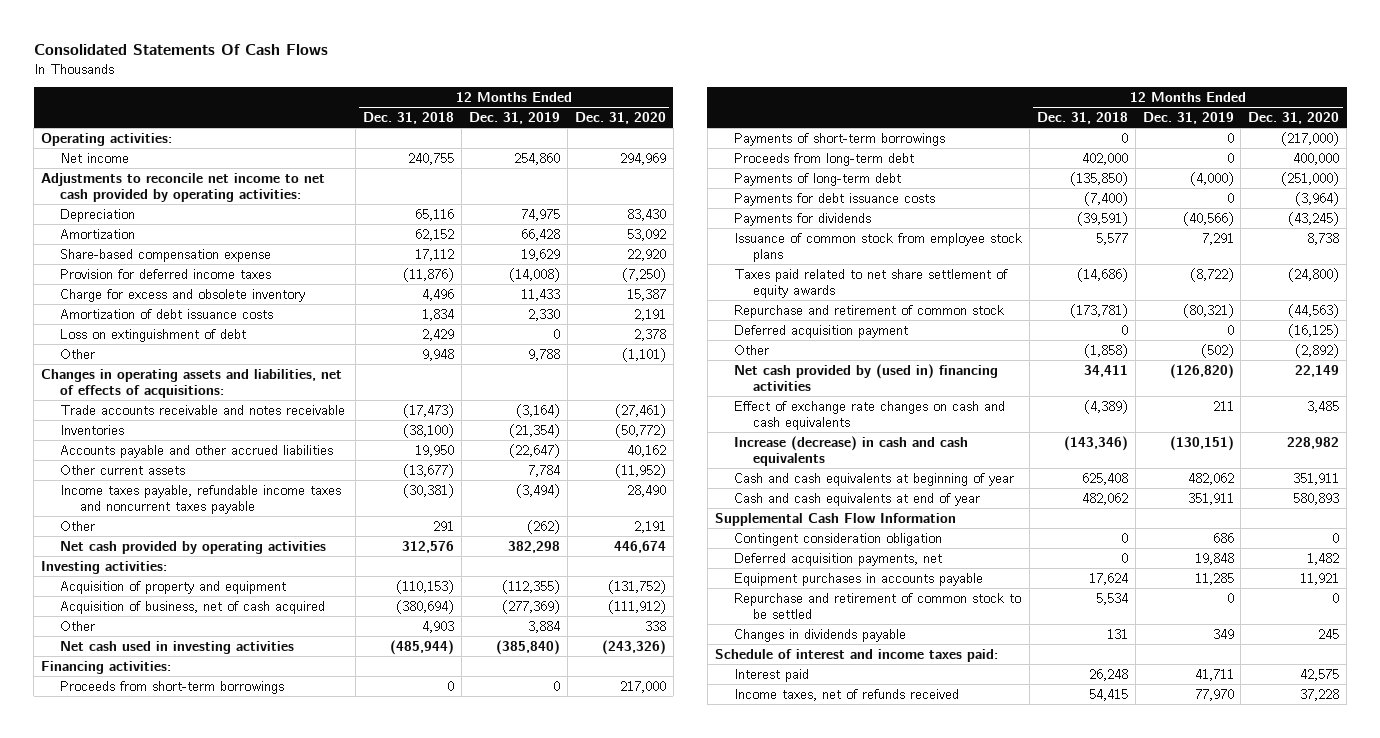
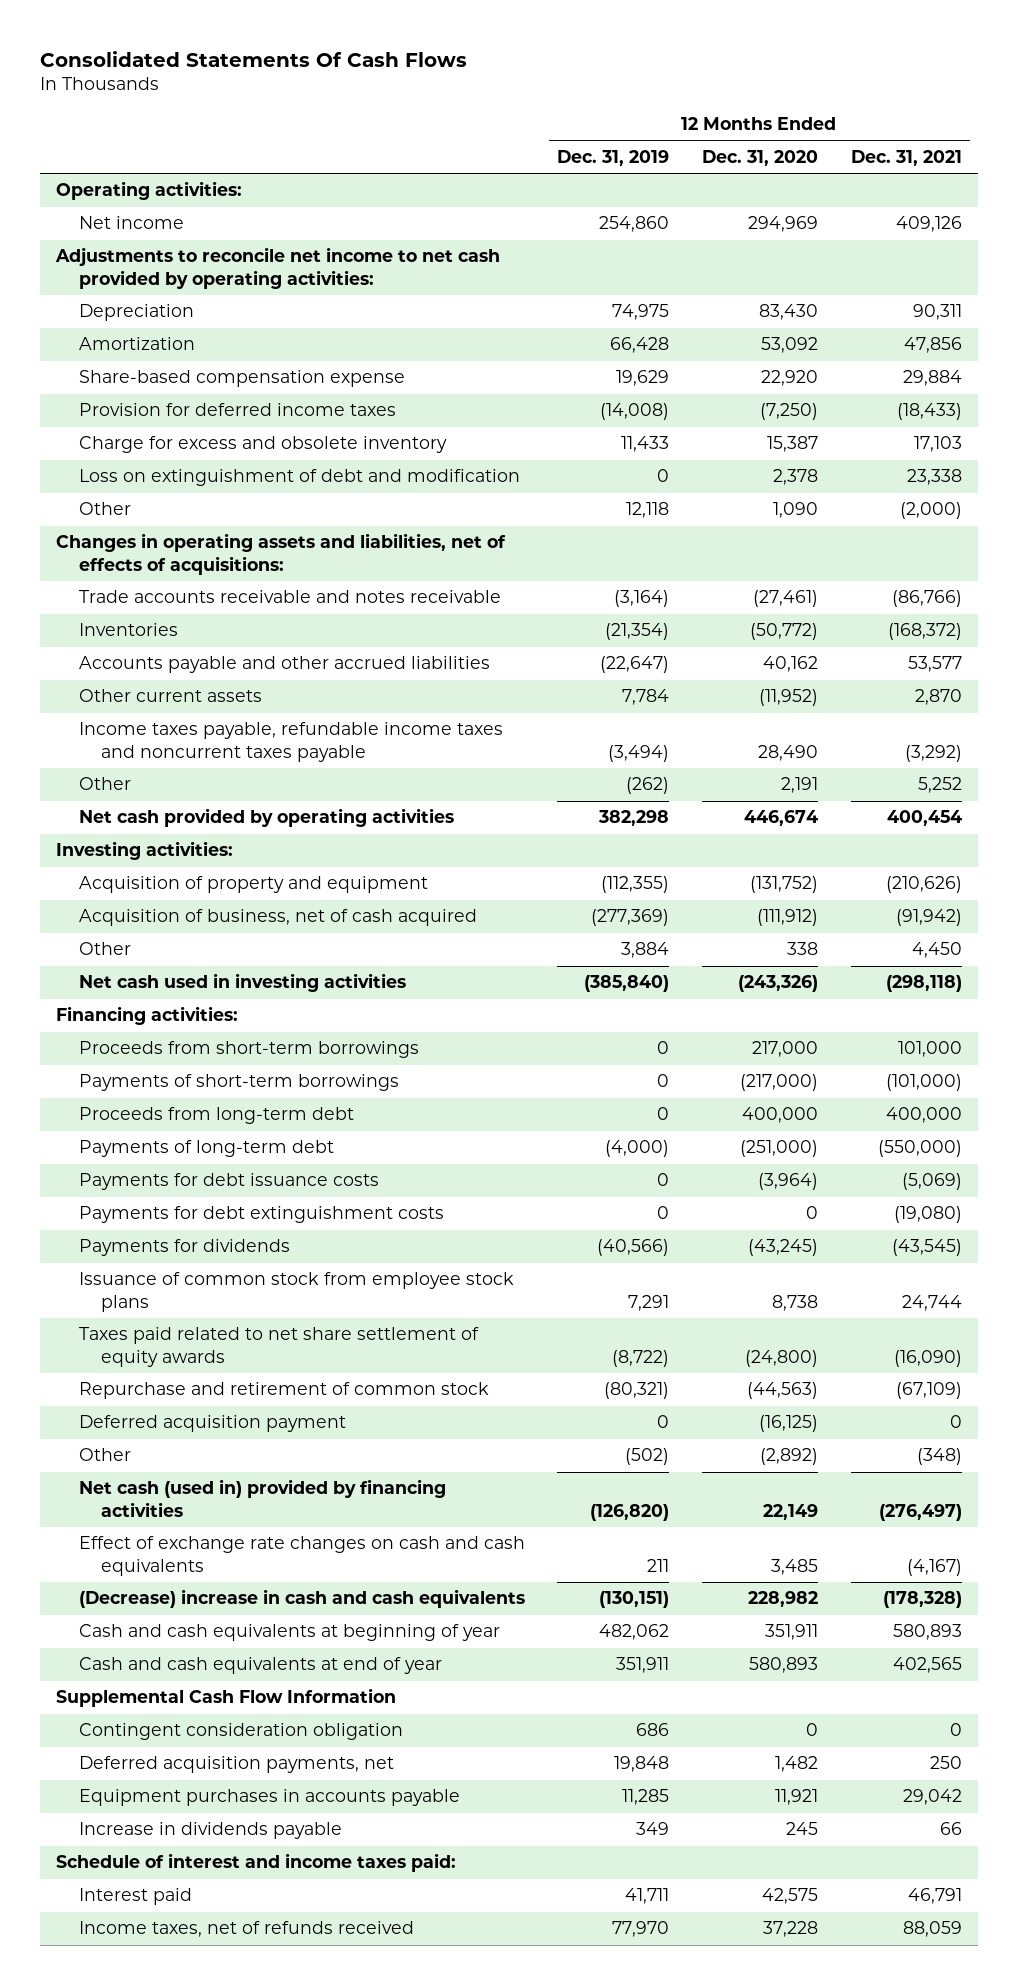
[363,112,455,125] Dec. 31, 2018 -> none
none -> [850,150,962,167] Dec. 31, 2021
[60,308,274,319] Amortization of debt issuance costs -> none
[60,328,247,342] Loss on extinguishment of debt -> [78,469,520,487] Loss on extinguishment of debt and modification
[527,348,560,361] 9,788 -> [626,502,670,519] 12,118
[621,347,666,362] (1,101) -> [772,502,818,519] 1,090
none -> [78,1206,444,1224] Payments for debt extinguishment costs
[734,363,999,391] Net cash provided by (used in) financing activities -> [78,1479,446,1517] Net cash (used in) provided by financing activities
[734,435,969,466] Increase (decrease) in cash and cash equivalents -> [78,1589,525,1609] (Decrease) increase in cash and cash equivalents
[734,592,1022,619] Repurchase and retirement of common stock to be settled -> none
[734,628,907,642] Changes in dividends payable -> [78,1822,342,1840] Increase in dividends payable

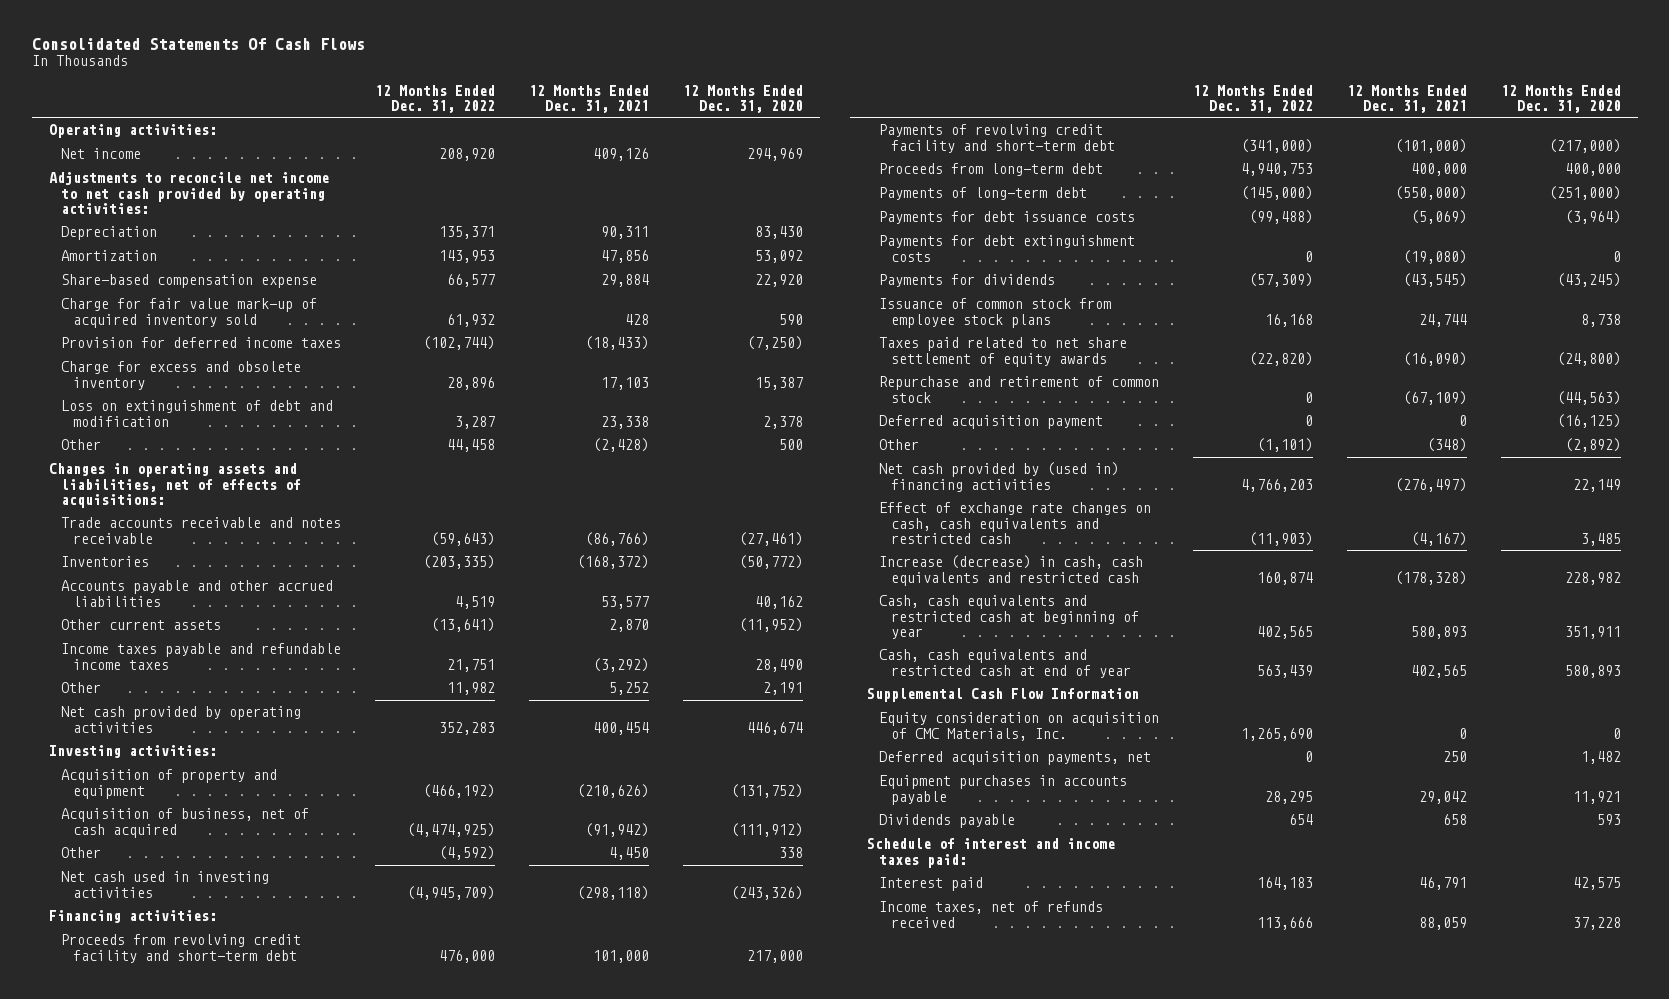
[557,150,670,167] Dec. 31, 2019 -> none
none -> [374,84,495,113] 12 Months Ended Dec. 31, 2022
none -> [60,298,317,328] Charge for fair value mark-up of acquired inventory sold
[772,502,818,519] 1,090 -> [778,439,803,451] 500
[899,502,962,520] (2,000) -> [592,438,649,453] (2,428)
[78,722,503,762] Income taxes payable, refundable income taxes and noncurrent taxes payable -> [60,643,341,670] Income taxes payable and refundable income taxes
[78,1041,419,1059] Proceeds from short-term borrowings -> [60,934,301,963] Proceeds from revolving credit facility and short-term debt
[78,1074,399,1092] Payments of short-term borrowings -> [878,124,1115,153] Payments of revolving credit facility and short-term debt
[78,1479,446,1517] Net cash (used in) provided by financing activities -> [878,462,1119,492] Net cash provided by (used in) financing activities
[78,1536,525,1576] Effect of exchange rate changes on cash and cash equivalents -> [878,502,1151,544] Effect of exchange rate changes on cash, cash equivalents and restricted cash
[78,1589,525,1609] (Decrease) increase in cash and cash equivalents -> [878,555,1143,586] Increase (decrease) in cash, cash equivalents and restricted cash
[78,1624,500,1642] Cash and cash equivalents at beginning of year -> [878,595,1139,639] Cash, cash equivalents and restricted cash at beginning of year
[78,1657,442,1675] Cash and cash equivalents at end of year -> [878,649,1131,678] Cash, cash equivalents and restricted cash at end of year
[78,1723,403,1741] Contingent consideration obligation -> none
none -> [878,712,1159,741] Equity consideration on acquisition of CMC Materials, Inc.
[78,1822,342,1840] Increase in dividends payable -> [878,814,1015,829] Dividends payable
[785,1822,818,1836] 245 -> [1596,814,1621,826] 593
[939,1822,962,1836] 66 -> [1442,814,1467,826] 658

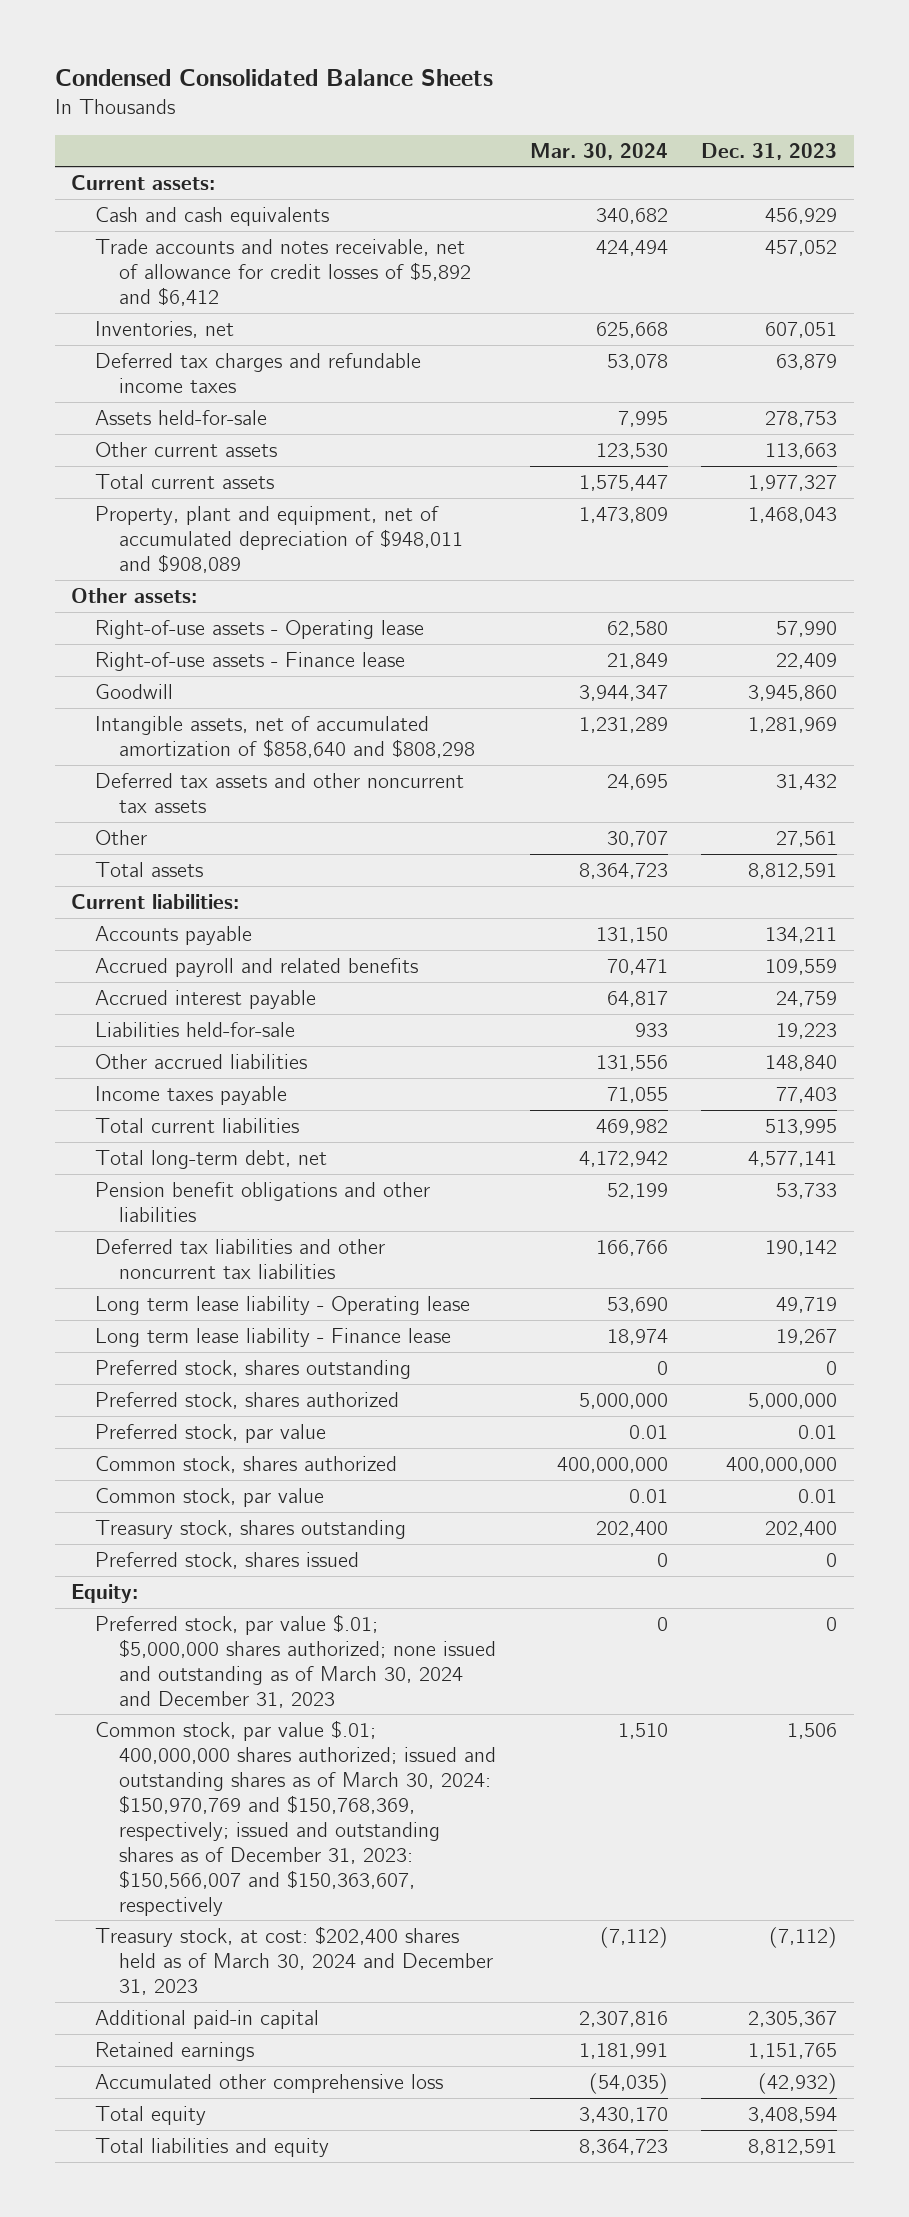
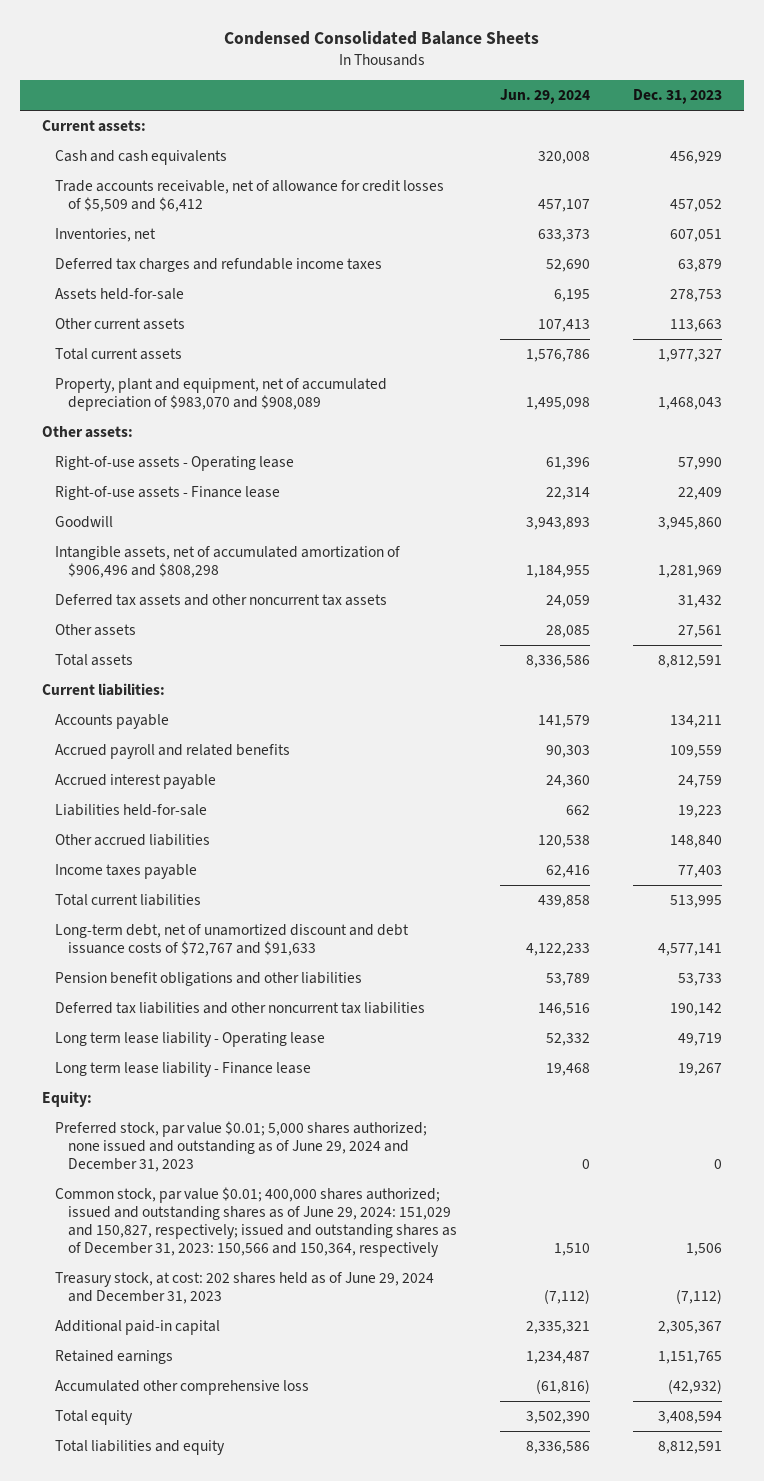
[529,142,668,160] Mar. 30, 2024 -> none
none -> [500,89,591,105] Jun. 29, 2024
[95,238,472,306] Trade accounts and notes receivable, net of allowance for credit losses of $5,892 and $6,412 -> [54,180,444,212] Trade accounts receivable, net of allowance for credit losses of $5,509 and $6,412
[95,505,464,573] Property, plant and equipment, net of accumulated depreciation of $948,011 and $908,089 -> [54,378,387,411] Property, plant and equipment, net of accumulated depreciation of $983,070 and $908,089
[95,715,476,758] Intangible assets, net of accumulated amortization of $858,640 and $808,298 -> [54,546,400,578] Intangible assets, net of accumulated amortization of $906,496 and $808,298
[95,829,148,845] Other -> [54,624,136,637] Other assets
[95,1149,328,1169] Total long-term debt, net -> [54,924,409,956] Long-term debt, net of unamortized discount and debt issuance costs of $72,767 and $91,633
[95,1359,412,1379] Preferred stock, shares outstanding -> none
[95,1391,400,1409] Preferred stock, shares authorized -> none
[95,1423,327,1443] Preferred stock, par value -> none
[95,1455,398,1473] Common stock, shares authorized -> none
[95,1487,325,1507] Common stock, par value -> none
[95,1519,407,1539] Treasury stock, shares outstanding -> none
[95,1551,360,1569] Preferred stock, shares issued -> none
[95,1613,497,1708] Preferred stock, par value $.01; $5,000,000 shares authorized; none issued and outstanding as of March 30, 2024 and December 31, 2023 -> [54,1121,427,1172] Preferred stock, par value $0.01; 5,000 shares authorized; none issued and outstanding as of June 29, 2024 and December 31, 2023
[95,1719,497,1916] Common stock, par value $.01; 400,000,000 shares authorized; issued and outstanding shares as of March 30, 2024: $150,970,769 and $150,768,369, respectively; issued and outstanding shares as of December 31, 2023: $150,566,007 and $150,363,607, respectively -> [54,1187,458,1257] Common stock, par value $0.01; 400,000 shares authorized; issued and outstanding shares as of June 29, 2024: 151,029 and 150,827, respectively; issued and outstanding shares as of December 31, 2023: 150,566 and 150,364, respectively
[95,1925,494,1995] Treasury stock, at cost: $202,400 shares held as of March 30, 2024 and December 31, 2023 -> [54,1272,434,1304] Treasury stock, at cost: 202 shares held as of June 29, 2024 and December 31, 2023

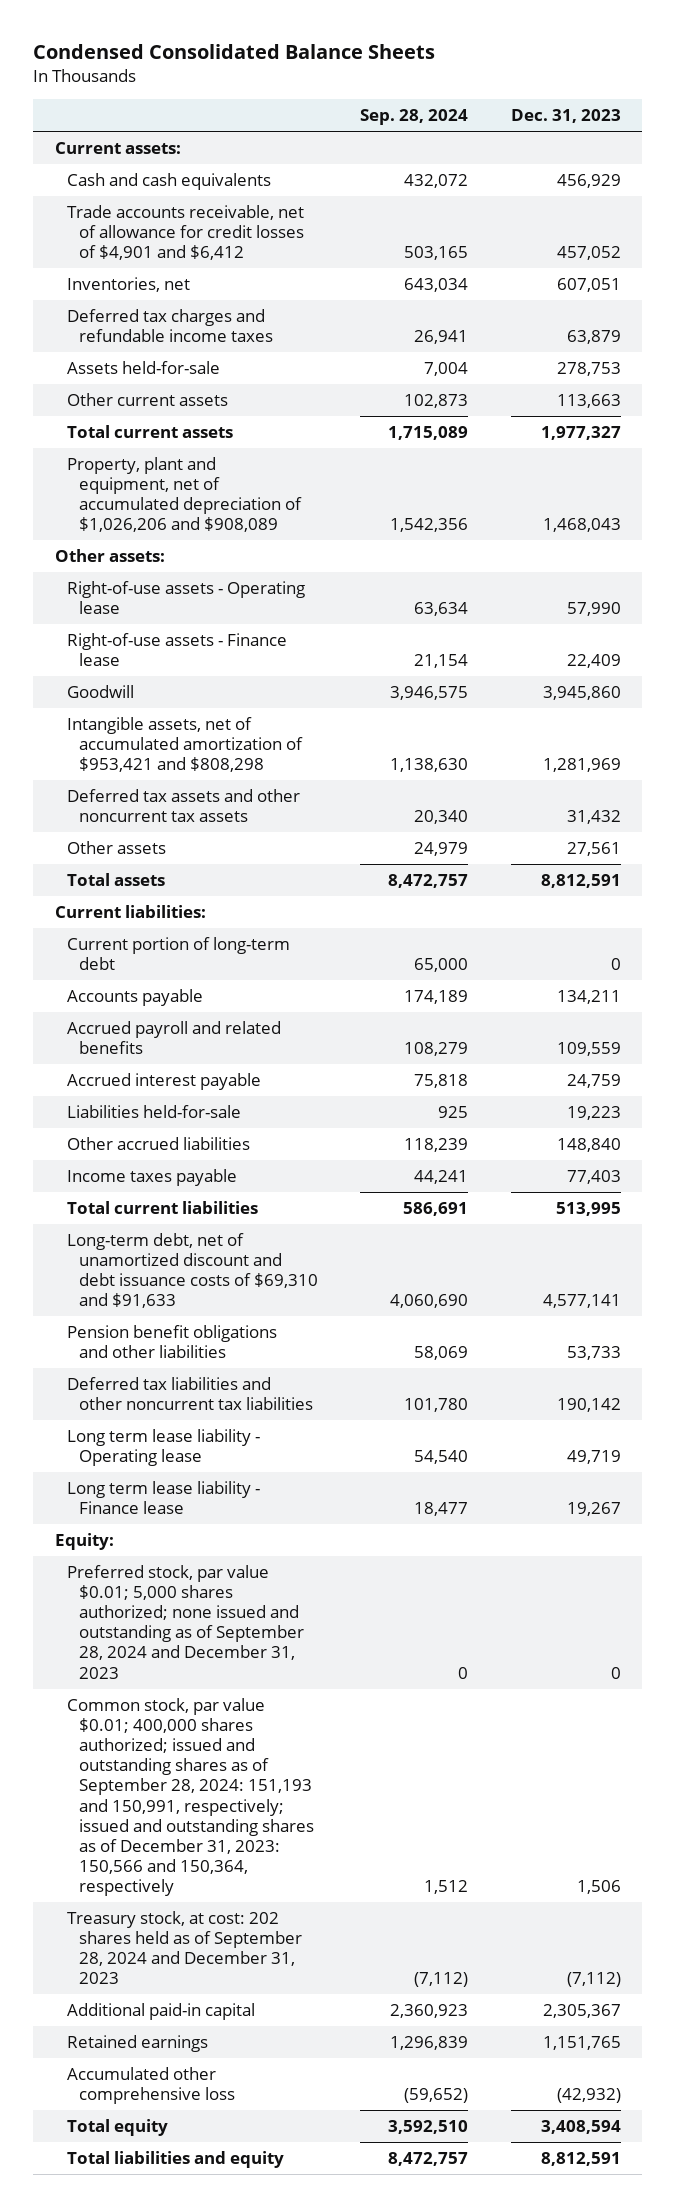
[500,89,591,105] Jun. 29, 2024 -> none
none -> [360,108,469,125] Sep. 28, 2024
[54,180,444,212] Trade accounts receivable, net of allowance for credit losses of $5,509 and $6,412 -> [66,205,305,261] Trade accounts receivable, net of allowance for credit losses of $4,901 and $6,412
[54,378,387,411] Property, plant and equipment, net of accumulated depreciation of $983,070 and $908,089 -> [66,457,303,533] Property, plant and equipment, net of accumulated depreciation of $1,026,206 and $908,089
[54,546,400,578] Intangible assets, net of accumulated amortization of $906,496 and $808,298 -> [66,717,304,773] Intangible assets, net of accumulated amortization of $953,421 and $808,298
none -> [66,937,290,971] Current portion of long-term debt
[54,924,409,956] Long-term debt, net of unamortized discount and debt issuance costs of $72,767 and $91,633 -> [66,1233,319,1309] Long-term debt, net of unamortized discount and debt issuance costs of $69,310 and $91,633
[54,1121,427,1172] Preferred stock, par value $0.01; 5,000 shares authorized; none issued and outstanding as of June 29, 2024 and December 31, 2023 -> [66,1565,305,1679] Preferred stock, par value $0.01; 5,000 shares authorized; none issued and outstanding as of September 28, 2024 and December 31, 2023
[54,1187,458,1257] Common stock, par value $0.01; 400,000 shares authorized; issued and outstanding shares as of June 29, 2024: 151,029 and 150,827, respectively; issued and outstanding shares as of December 31, 2023: 150,566 and 150,364, respectively -> [66,1698,315,1896] Common stock, par value $0.01; 400,000 shares authorized; issued and outstanding shares as of September 28, 2024: 151,193 and 150,991, respectively; issued and outstanding shares as of December 31, 2023: 150,566 and 150,364, respectively
[54,1272,434,1304] Treasury stock, at cost: 202 shares held as of June 29, 2024 and December 31, 2023 -> [66,1911,303,1985] Treasury stock, at cost: 202 shares held as of September 28, 2024 and December 31, 2023

